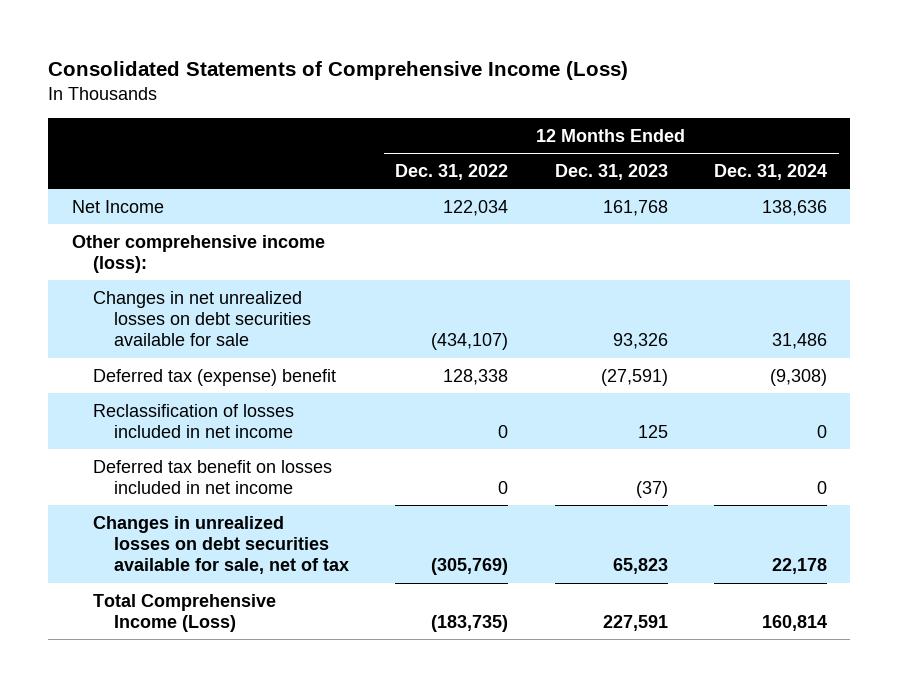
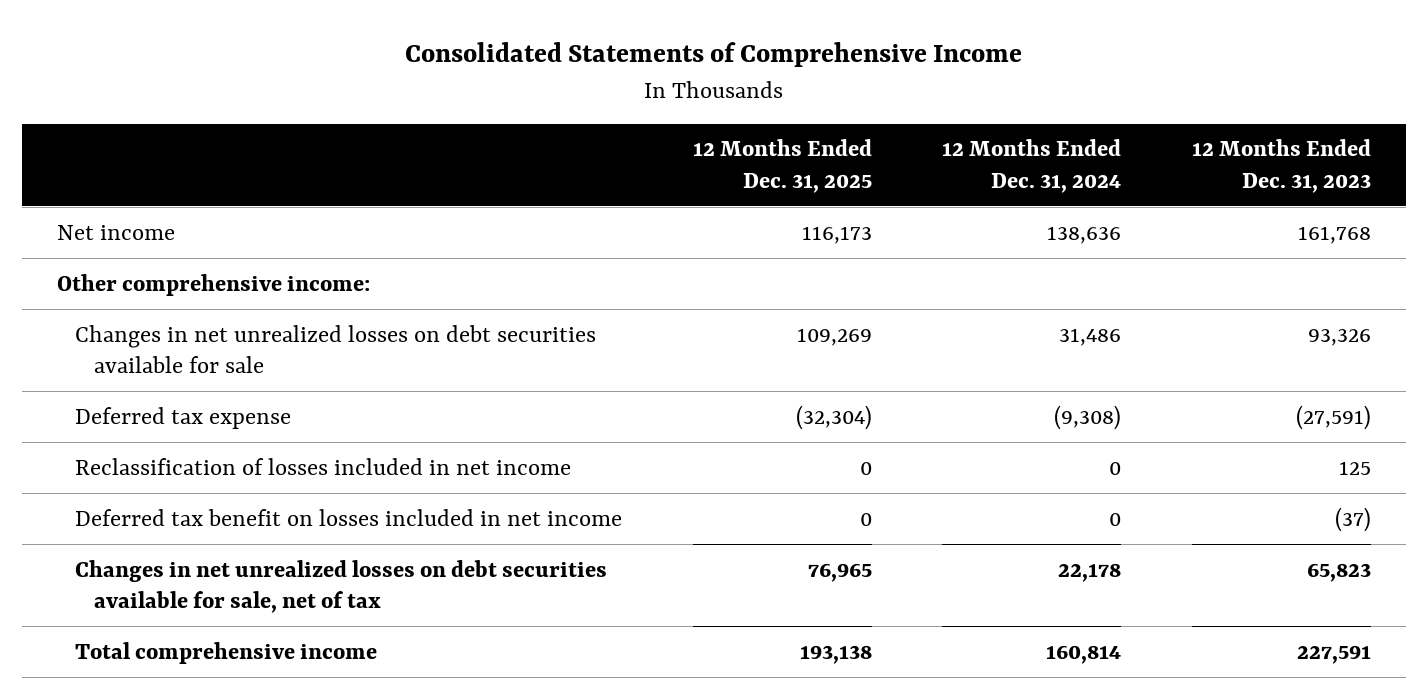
[48,61,629,81] Consolidated Statements of Comprehensive Income (Loss) -> [404,42,1022,68] Consolidated Statements of Comprehensive Income
[395,163,509,180] Dec. 31, 2022 -> none
none -> [692,139,872,194] 12 Months Ended Dec. 31, 2025
[71,199,164,213] Net Income -> [56,224,175,240] Net income
[71,234,325,273] Other comprehensive income (loss): -> [56,273,370,296] Other comprehensive income:
[92,368,336,386] Deferred tax (expense) benefit -> [75,406,292,429] Deferred tax expense
[92,515,350,575] Changes in unrealized losses on debt securities available for sale, net of tax -> [75,559,608,614] Changes in net unrealized losses on debt securities available for sale, net of tax
[92,593,276,632] Total Comprehensive Income (Loss) -> [75,641,378,664] Total comprehensive income

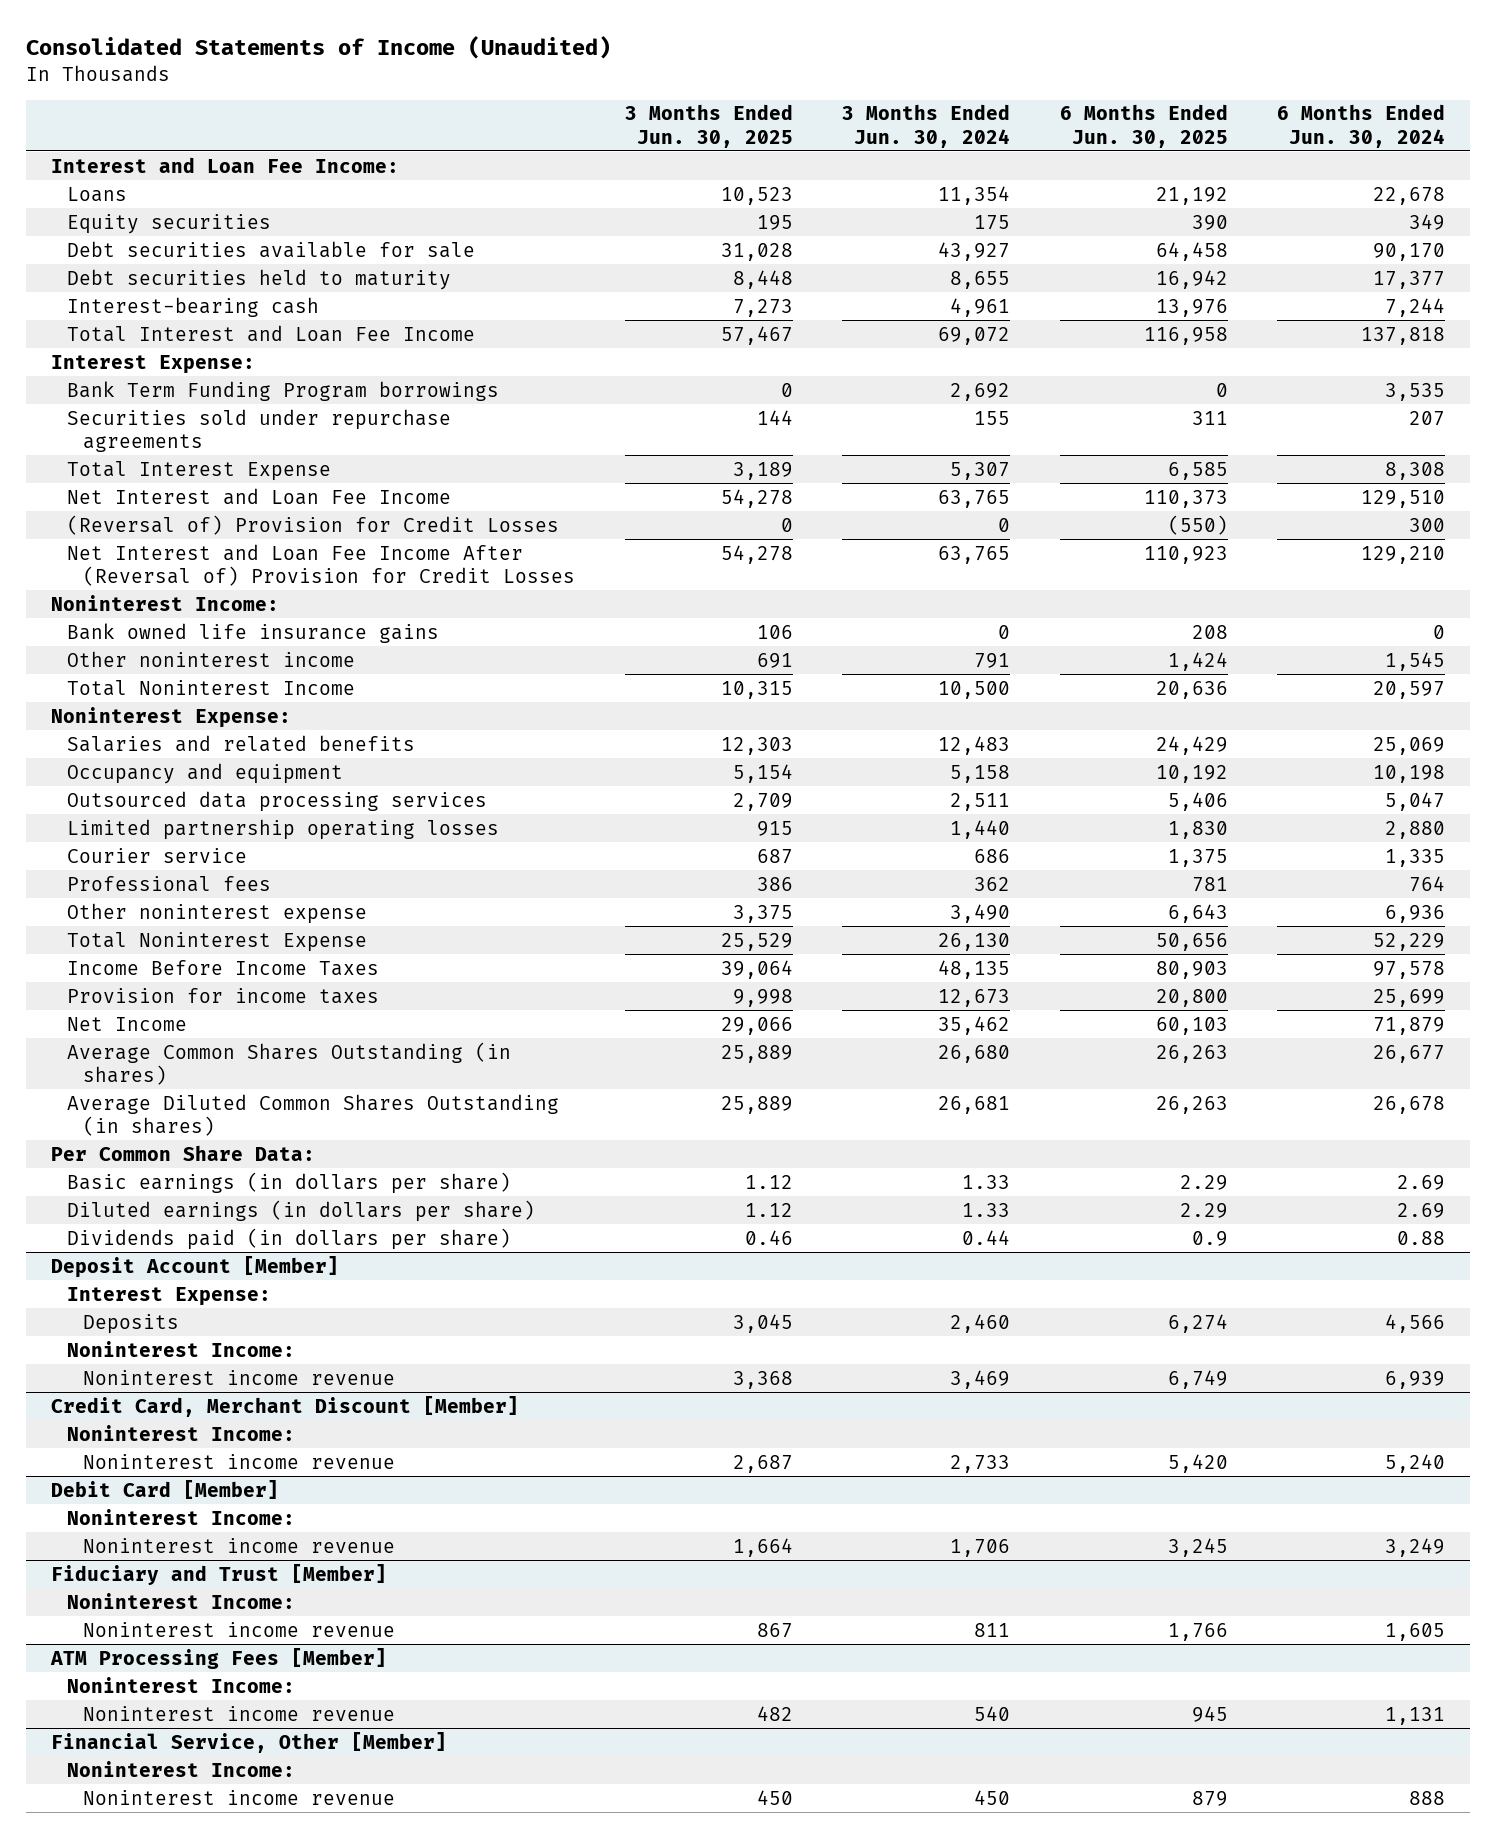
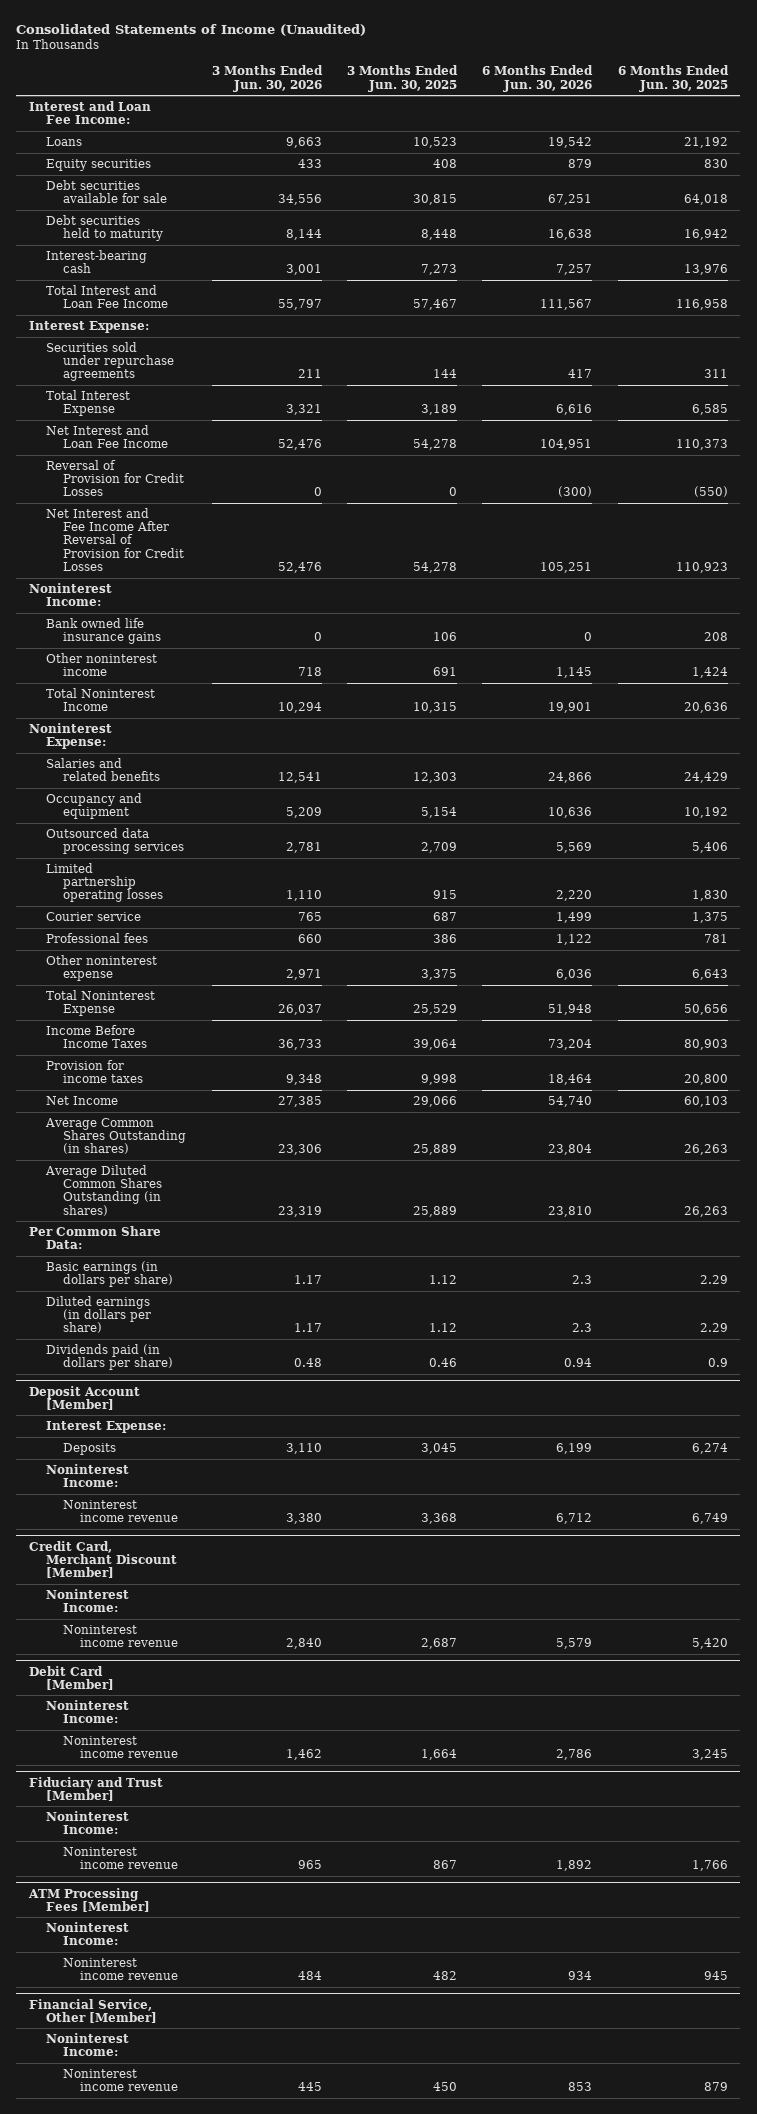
[842,104,1011,148] 3 Months Ended Jun. 30, 2024 -> none
[1277,104,1446,148] 6 Months Ended Jun. 30, 2024 -> none
none -> [211,65,323,92] 3 Months Ended Jun. 30, 2026
none -> [482,65,594,92] 6 Months Ended Jun. 30, 2026
[756,214,793,230] 195 -> [433,158,458,168] 408
[1191,214,1228,230] 390 -> [703,158,728,168] 830
[720,242,793,261] 31,028 -> [413,194,458,206] 30,815
[1155,241,1228,261] 64,458 -> [683,194,728,206] 64,018
[66,380,499,401] Bank Term Funding Program borrowings -> none
[66,514,559,535] (Reversal of) Provision for Credit Losses -> [46,459,185,497] Reversal of Provision for Credit Losses
[66,543,576,586] Net Interest and Loan Fee Income After (Reversal of) Provision for Credit Losses -> [46,507,185,571] Net Interest and Fee Income After Reversal of Provision for Credit Losses

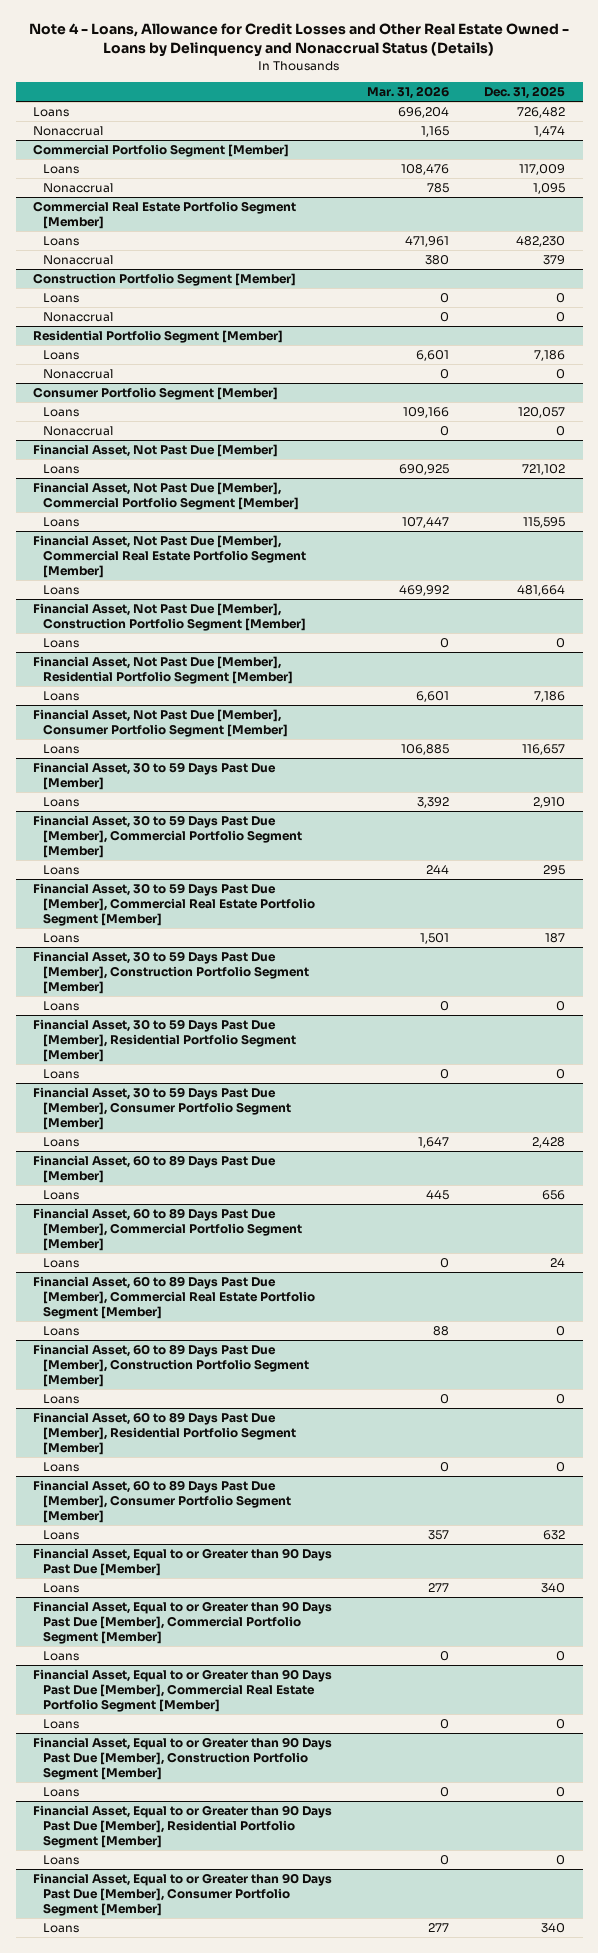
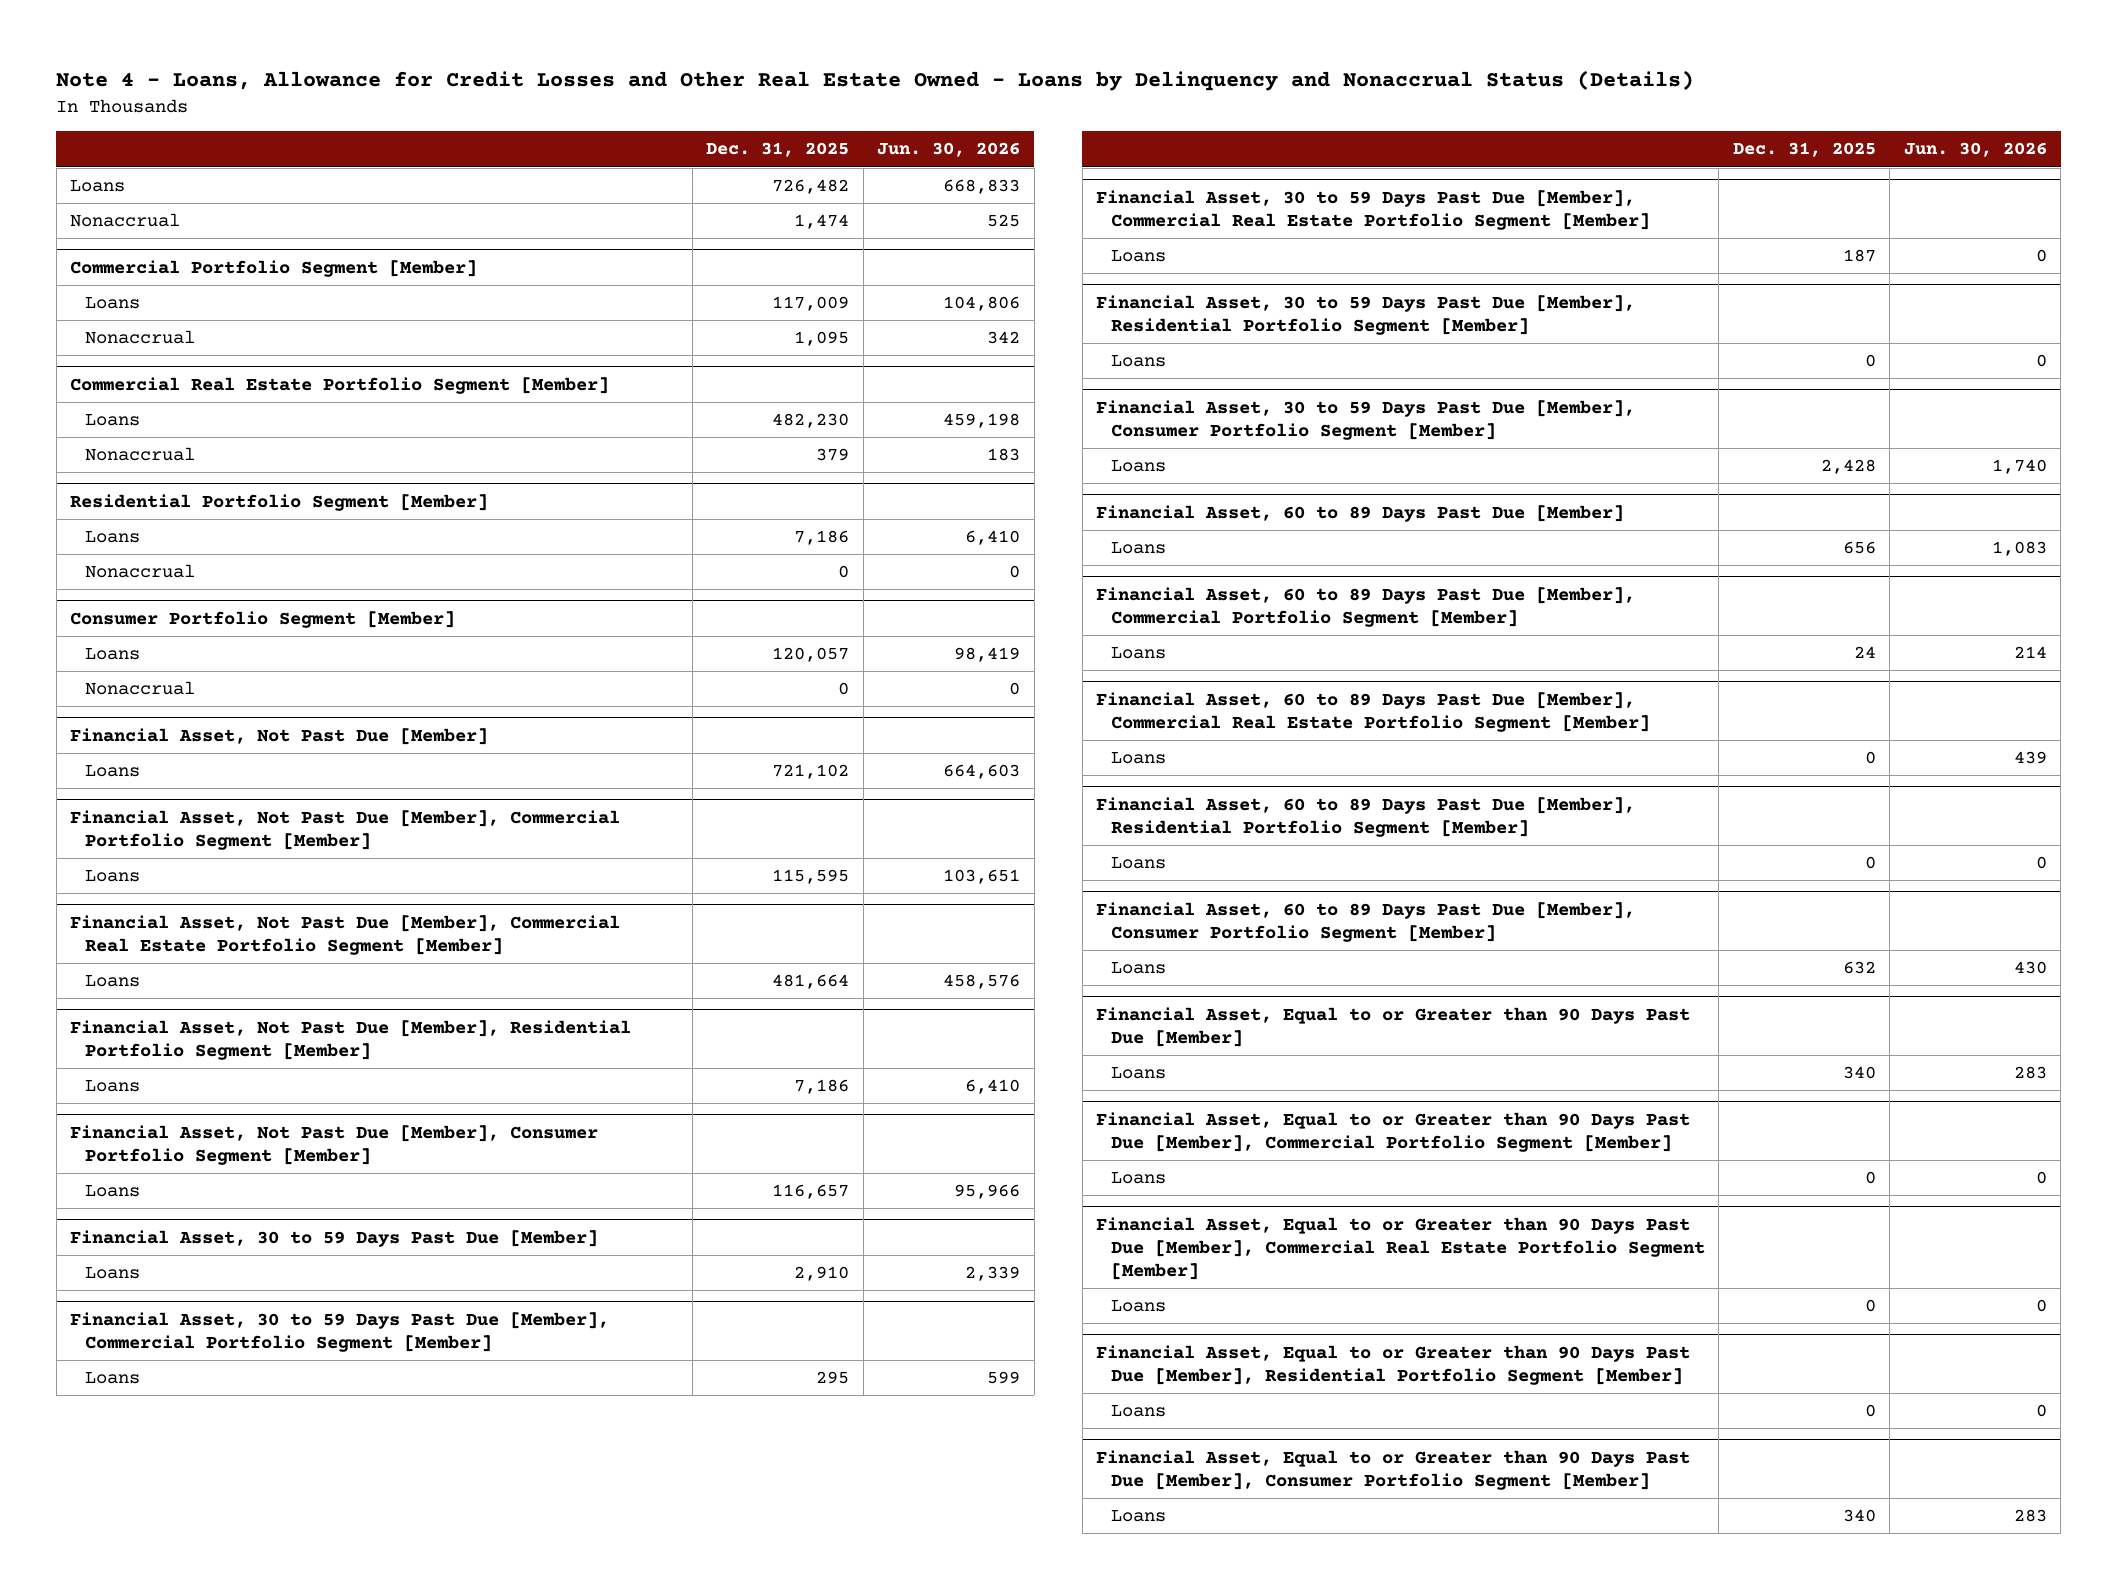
[367,85,450,99] Mar. 31, 2026 -> none
none -> [877,142,1021,158] Jun. 30, 2026
[33,273,297,287] Construction Portfolio Segment [Member] -> none
[43,293,80,304] Loans -> none
[43,312,114,323] Nonaccrual -> none
[33,603,307,632] Financial Asset, Not Past Due [Member], Construction Portfolio Segment [Member] -> none
[43,638,80,649] Loans -> none
[33,951,310,995] Financial Asset, 30 to 59 Days Past Due [Member], Construction Portfolio Segment [Member] -> none
[43,1001,80,1012] Loans -> none
[33,1344,310,1388] Financial Asset, 60 to 89 Days Past Due [Member], Construction Portfolio Segment [Member] -> none
[43,1394,80,1405] Loans -> none
[33,1737,333,1781] Financial Asset, Equal to or Greater than 90 Days Past Due [Member], Construction Portfolio Segment [Member] -> none
[43,1787,80,1798] Loans -> none

